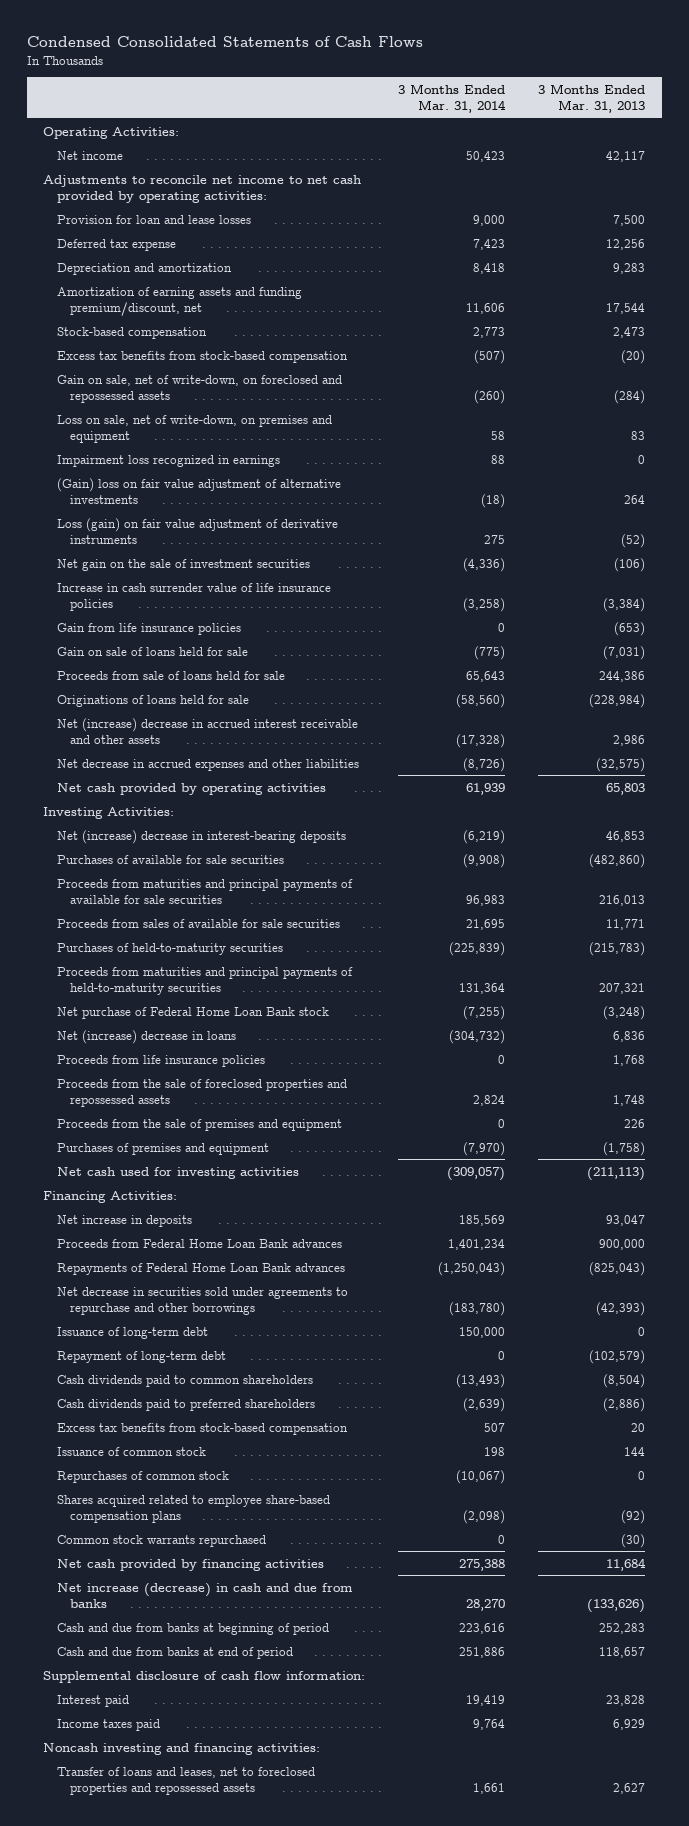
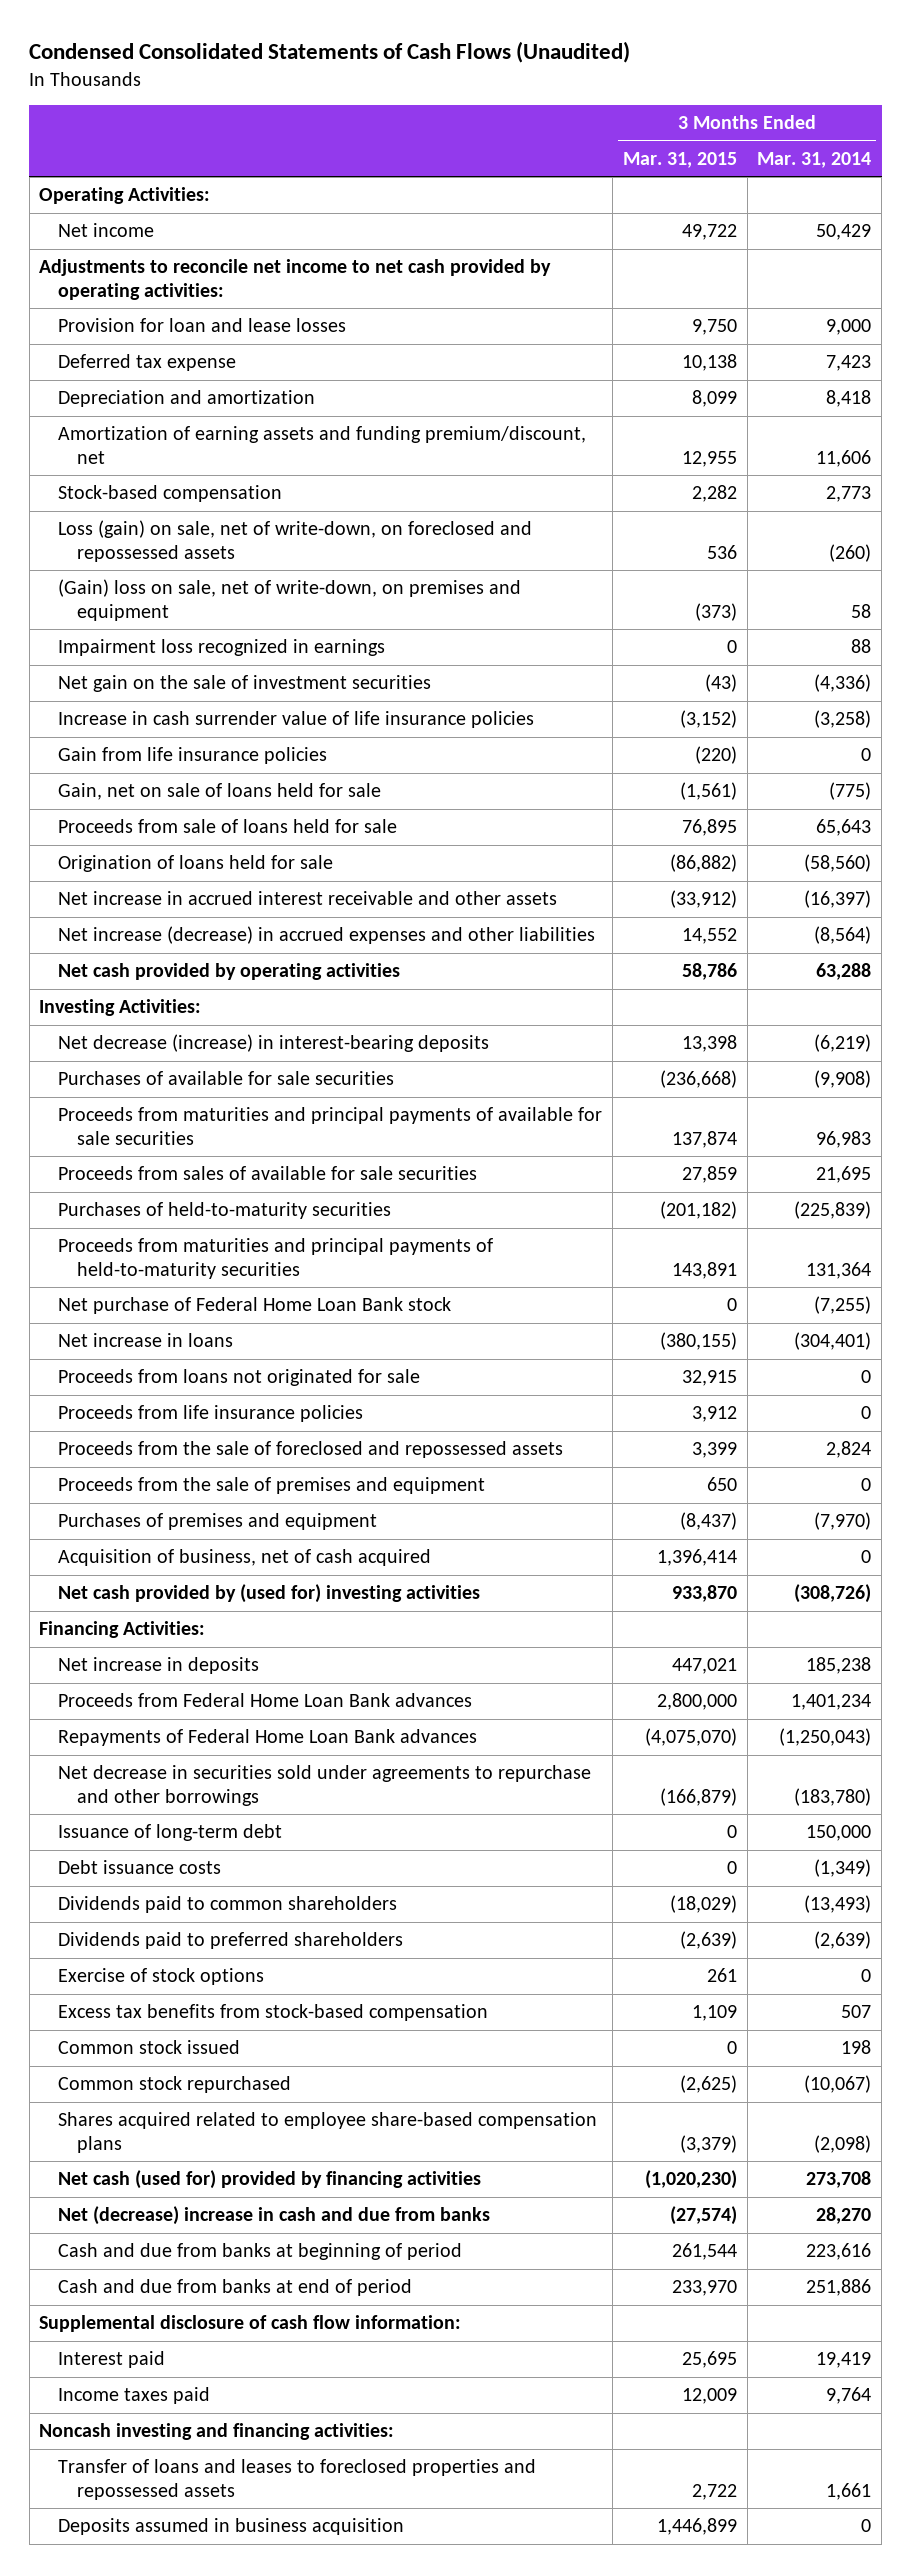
[26,36,423,48] Condensed Consolidated Statements of Cash Flows -> [29,41,631,64] Condensed Consolidated Statements of Cash Flows (Unaudited)
[538,84,646,114] 3 Months Ended Mar. 31, 2013 -> none
none -> [622,151,737,168] Mar. 31, 2015
[466,150,506,162] 50,423 -> [816,224,872,241] 50,429
[56,350,348,363] Excess tax benefits from stock-based compensation -> none
[56,374,342,403] Gain on sale, net of write-down, on foreclosed and repossessed assets -> [58,520,533,562] Loss (gain) on sale, net of write-down, on foreclosed and repossessed assets
[56,414,332,443] Loss on sale, net of write-down, on premises and equipment -> [58,579,522,621] (Gain) loss on sale, net of write-down, on premises and equipment
[56,477,341,504] (Gain) loss on fair value adjustment of alternative investments -> none
[56,517,338,544] Loss (gain) on fair value adjustment of derivative instruments -> none
[56,646,248,656] Gain on sale of loans held for sale -> [58,783,382,801] Gain, net on sale of loans held for sale
[56,694,249,707] Originations of loans held for sale -> [58,855,334,873] Origination of loans held for sale
[56,717,358,744] Net (increase) decrease in accrued interest receivable and other assets -> [58,891,558,906] Net increase in accrued interest receivable and other assets
[456,733,506,748] (17,328) -> [804,890,872,909] (16,397)
[56,758,359,771] Net decrease in accrued expenses and other liabilities -> [58,926,596,945] Net increase (decrease) in accrued expenses and other liabilities
[463,757,506,772] (8,726) -> [814,926,872,945] (8,564)
[466,782,506,795] 61,939 -> [816,963,872,981] 63,288
[56,829,346,844] Net (increase) decrease in interest-bearing deposits -> [58,1034,490,1053] Net decrease (increase) in interest-bearing deposits
[56,1029,236,1044] Net (increase) decrease in loans -> [58,1333,234,1348] Net increase in loans
[449,1029,506,1044] (304,732) -> [794,1332,872,1351] (304,401)
none -> [58,1369,421,1387] Proceeds from loans not originated for sale
[56,1078,347,1107] Proceeds from the sale of foreclosed properties and repossessed assets -> [58,1441,564,1459] Proceeds from the sale of foreclosed and repossessed assets
none -> [58,1549,432,1567] Acquisition of business, net of cash acquired
[56,1166,299,1179] Net cash used for investing activities -> [58,1584,481,1604] Net cash provided by (used for) investing activities
[447,1166,506,1181] (309,057) -> [794,1584,872,1604] (308,726)
[459,1214,506,1226] 185,569 -> [806,1657,872,1675] 185,238
[56,1350,226,1363] Repayment of long-term debt -> none
none -> [58,1860,222,1875] Debt issuance costs
[56,1374,313,1387] Cash dividends paid to common shareholders -> [58,1896,398,1914] Dividends paid to common shareholders
[56,1398,315,1411] Cash dividends paid to preferred shareholders -> [58,1932,404,1950] Dividends paid to preferred shareholders
none -> [58,1968,265,1986] Exercise of stock options
[56,1446,206,1456] Issuance of common stock -> [58,2040,241,2055] Common stock issued
[56,1470,229,1483] Repurchases of common stock -> [58,2076,292,2094] Common stock repurchased
[56,1534,266,1547] Common stock warrants repurchased -> none
[56,1558,324,1571] Net cash provided by financing activities -> [58,2170,482,2190] Net cash (used for) provided by financing activities
[459,1558,506,1571] 275,388 -> [806,2171,872,2189] 273,708
[56,1582,353,1608] Net increase (decrease) in cash and due from banks -> [58,2206,491,2226] Net (decrease) increase in cash and due from banks
[56,1766,315,1795] Transfer of loans and leases, net to foreclosed properties and repossessed assets -> [58,2459,537,2500] Transfer of loans and leases to foreclosed properties and repossessed assets
none -> [58,2518,405,2536] Deposits assumed in business acquisition

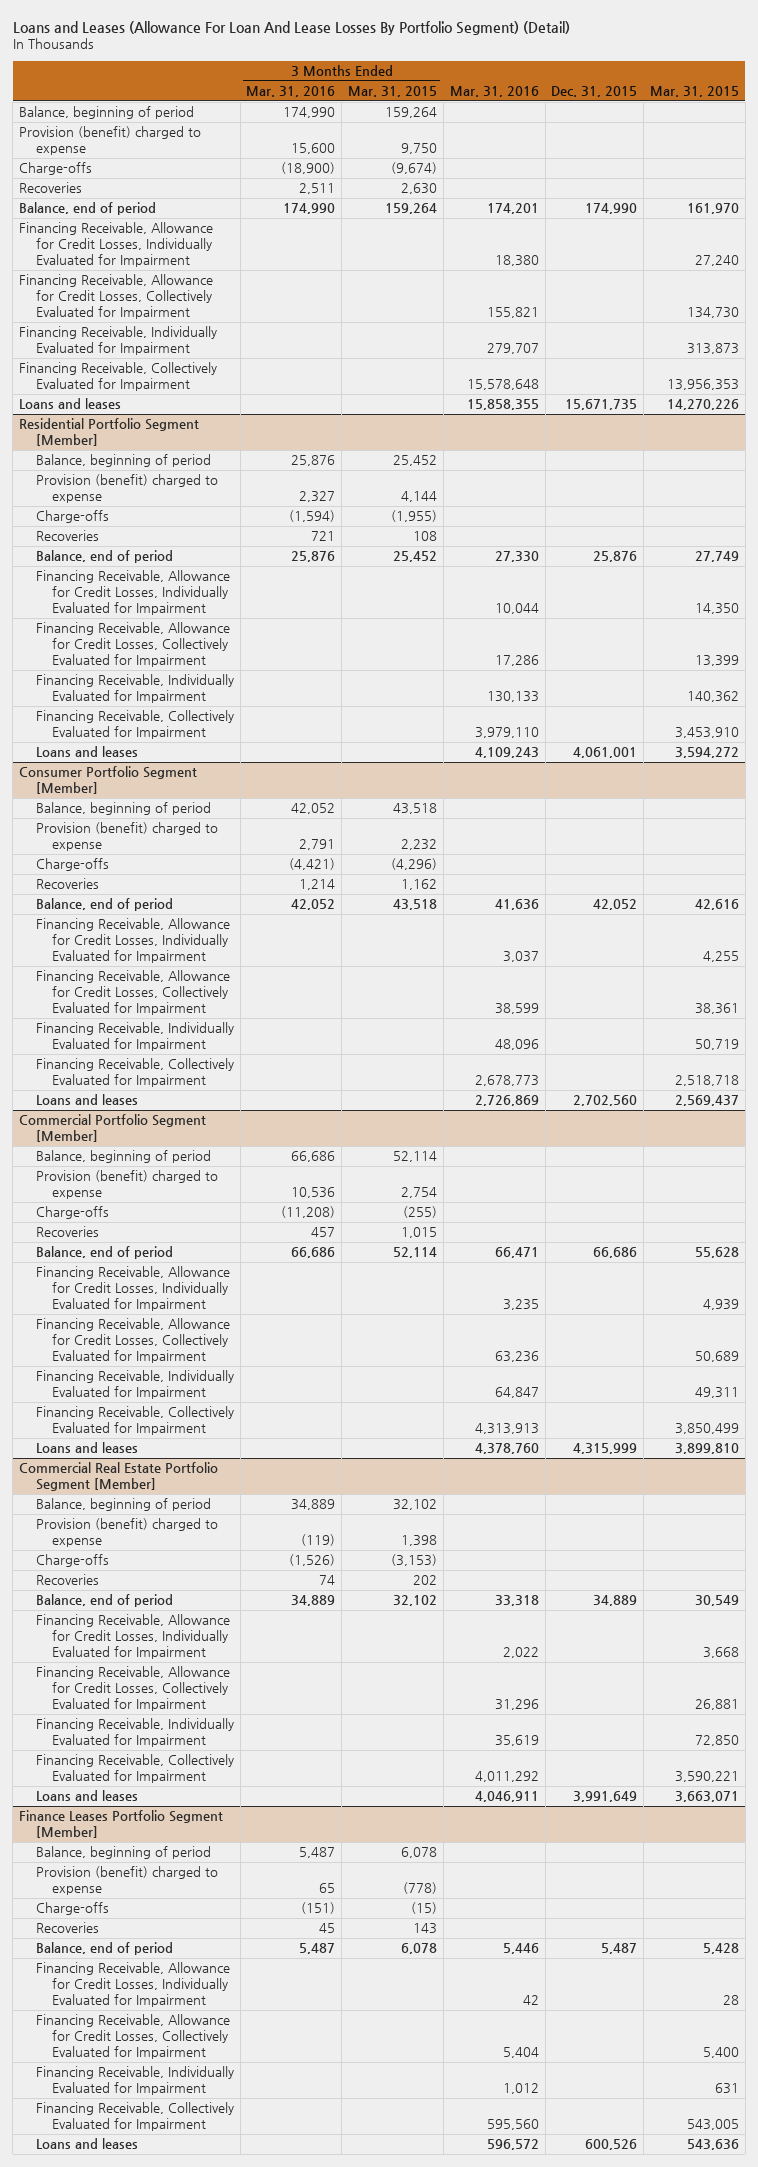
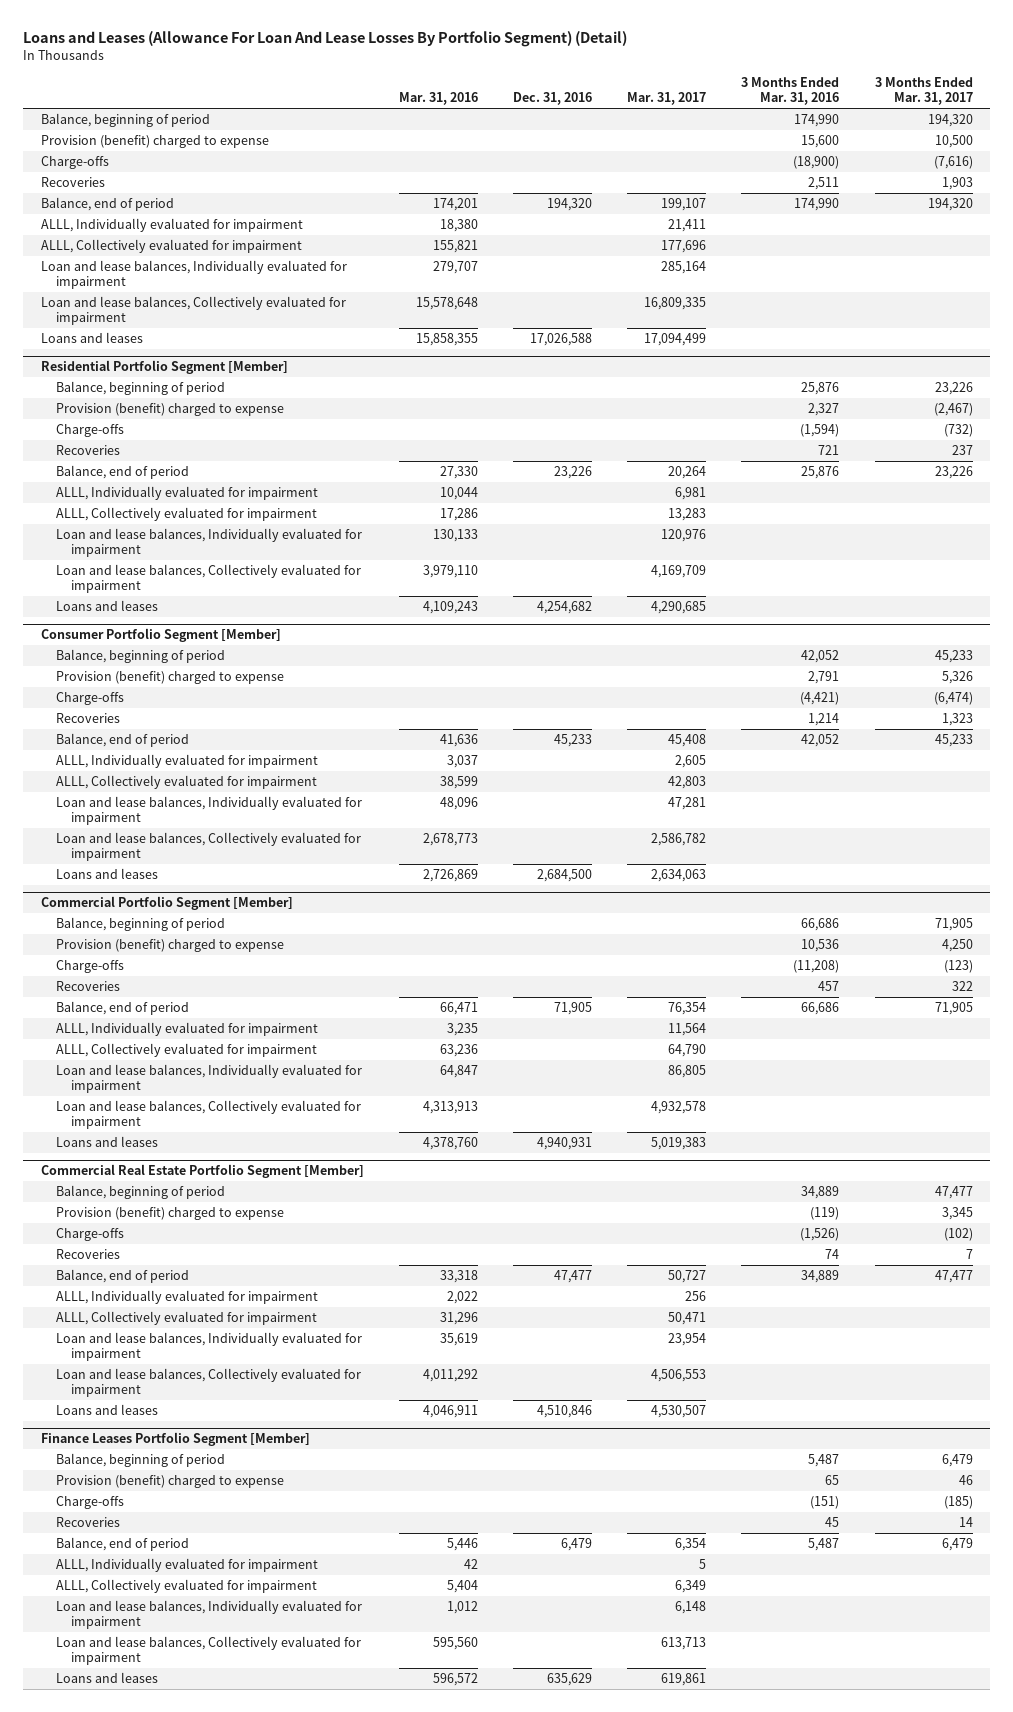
[348,85,438,97] Mar. 31, 2015 -> none
[551,85,638,97] Dec. 31, 2015 -> none
[650,85,740,97] Mar. 31, 2015 -> none
none -> [513,92,593,106] Dec. 31, 2016
none -> [627,92,707,106] Mar. 31, 2017
none -> [874,77,973,106] 3 Months Ended Mar. 31, 2017
[19,222,214,267] Financing Receivable, Allowance for Credit Losses, Individually Evaluated for Impairment -> [40,218,303,233] ALLL, Individually evaluated for impairment
[19,274,214,319] Financing Receivable, Allowance for Credit Losses, Collectively Evaluated for Impairment -> [40,239,302,254] ALLL, Collectively evaluated for impairment
[19,326,218,356] Financing Receivable, Individually Evaluated for Impairment -> [40,260,347,289] Loan and lease balances, Individually evaluated for impairment
[19,362,218,392] Financing Receivable, Collectively Evaluated for Impairment -> [40,296,346,325] Loan and lease balances, Collectively evaluated for impairment
[35,570,230,615] Financing Receivable, Allowance for Credit Losses, Individually Evaluated for Impairment -> [55,486,318,501] ALLL, Individually evaluated for impairment
[35,622,230,667] Financing Receivable, Allowance for Credit Losses, Collectively Evaluated for Impairment -> [55,507,317,522] ALLL, Collectively evaluated for impairment
[35,674,234,704] Financing Receivable, Individually Evaluated for Impairment -> [55,528,362,557] Loan and lease balances, Individually evaluated for impairment
[35,710,234,740] Financing Receivable, Collectively Evaluated for Impairment -> [55,564,361,593] Loan and lease balances, Collectively evaluated for impairment
[35,918,230,963] Financing Receivable, Allowance for Credit Losses, Individually Evaluated for Impairment -> [55,754,318,769] ALLL, Individually evaluated for impairment
[35,970,230,1015] Financing Receivable, Allowance for Credit Losses, Collectively Evaluated for Impairment -> [55,775,317,790] ALLL, Collectively evaluated for impairment
[35,1022,234,1052] Financing Receivable, Individually Evaluated for Impairment -> [55,796,362,825] Loan and lease balances, Individually evaluated for impairment
[35,1058,234,1088] Financing Receivable, Collectively Evaluated for Impairment -> [55,832,361,861] Loan and lease balances, Collectively evaluated for impairment
[35,1266,230,1311] Financing Receivable, Allowance for Credit Losses, Individually Evaluated for Impairment -> [55,1022,318,1037] ALLL, Individually evaluated for impairment
[35,1318,230,1363] Financing Receivable, Allowance for Credit Losses, Collectively Evaluated for Impairment -> [55,1043,317,1058] ALLL, Collectively evaluated for impairment
[35,1370,234,1400] Financing Receivable, Individually Evaluated for Impairment -> [55,1064,362,1093] Loan and lease balances, Individually evaluated for impairment
[35,1406,234,1436] Financing Receivable, Collectively Evaluated for Impairment -> [55,1100,361,1129] Loan and lease balances, Collectively evaluated for impairment
[35,1614,230,1659] Financing Receivable, Allowance for Credit Losses, Individually Evaluated for Impairment -> [55,1290,318,1305] ALLL, Individually evaluated for impairment
[35,1666,230,1711] Financing Receivable, Allowance for Credit Losses, Collectively Evaluated for Impairment -> [55,1311,317,1326] ALLL, Collectively evaluated for impairment
[35,1718,234,1748] Financing Receivable, Individually Evaluated for Impairment -> [55,1332,362,1361] Loan and lease balances, Individually evaluated for impairment
[35,1754,234,1784] Financing Receivable, Collectively Evaluated for Impairment -> [55,1368,361,1397] Loan and lease balances, Collectively evaluated for impairment
[35,1962,230,2007] Financing Receivable, Allowance for Credit Losses, Individually Evaluated for Impairment -> [55,1558,318,1573] ALLL, Individually evaluated for impairment
[35,2014,230,2059] Financing Receivable, Allowance for Credit Losses, Collectively Evaluated for Impairment -> [55,1579,317,1594] ALLL, Collectively evaluated for impairment
[35,2066,234,2096] Financing Receivable, Individually Evaluated for Impairment -> [55,1600,362,1629] Loan and lease balances, Individually evaluated for impairment
[35,2102,234,2132] Financing Receivable, Collectively Evaluated for Impairment -> [55,1636,361,1665] Loan and lease balances, Collectively evaluated for impairment

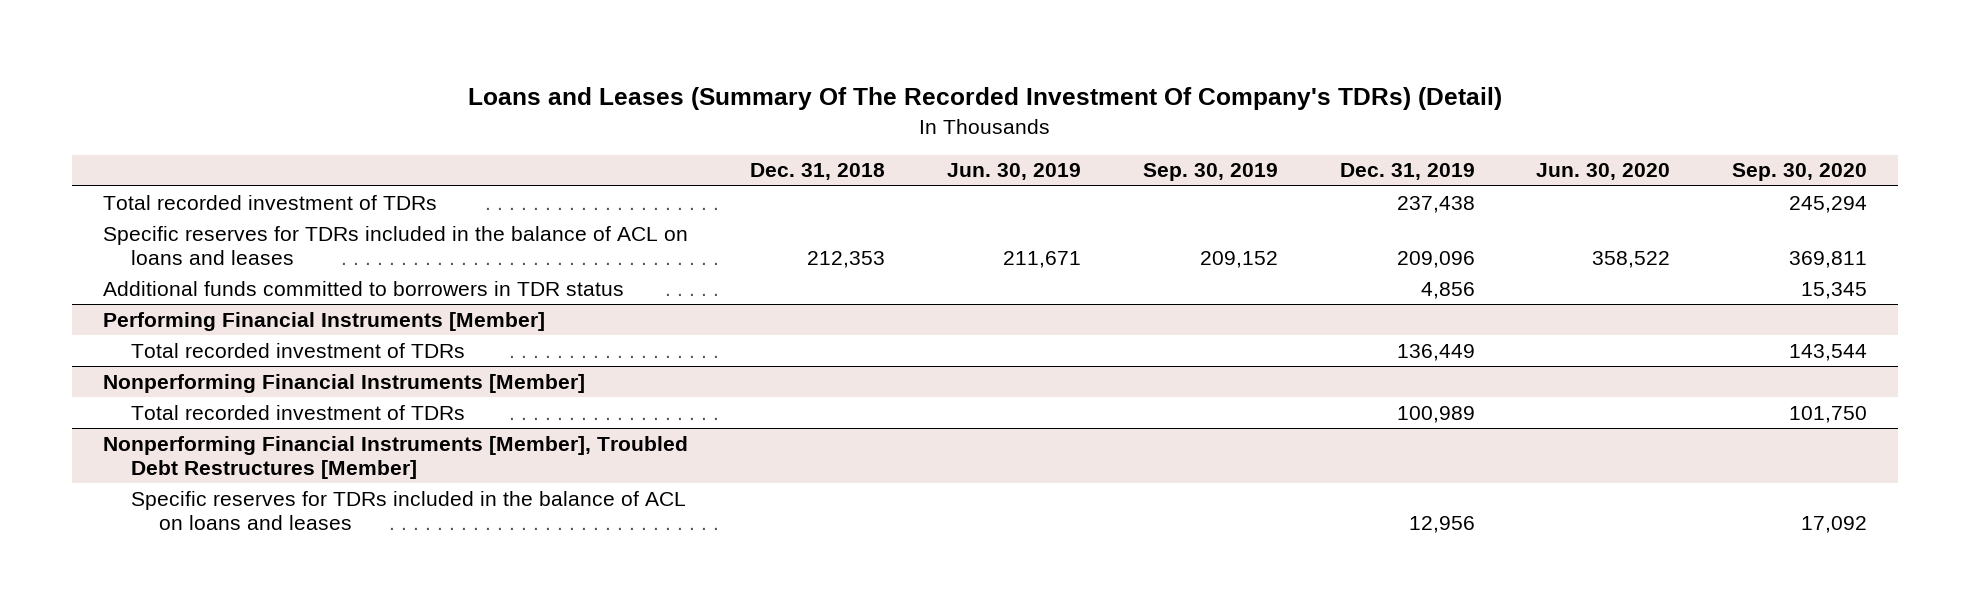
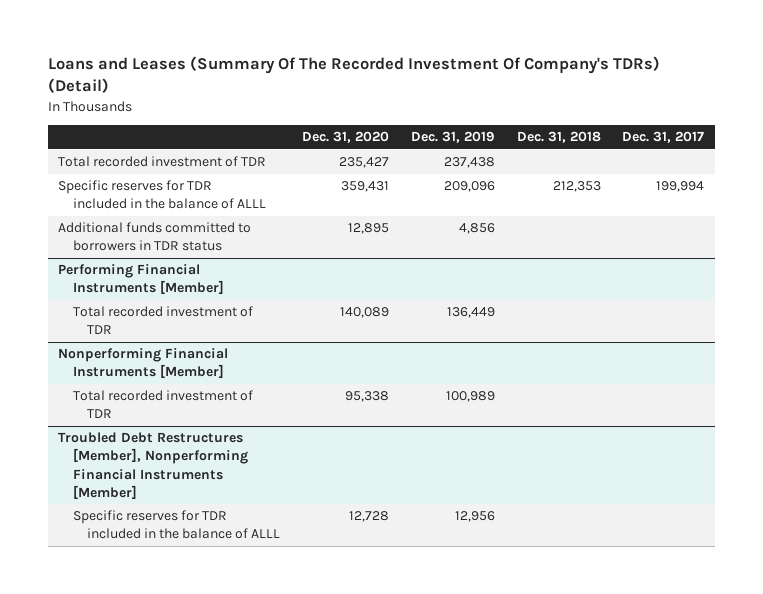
[946,163,1081,181] Jun. 30, 2019 -> none
[1142,163,1278,182] Sep. 30, 2019 -> none
[1536,163,1671,181] Jun. 30, 2020 -> none
[1732,163,1868,182] Sep. 30, 2020 -> none
none -> [302,131,390,144] Dec. 31, 2020
none -> [622,131,705,144] Dec. 31, 2017
[103,194,438,210] Total recorded investment of TDRs -> [58,156,267,168] Total recorded investment of TDR
[103,225,689,266] Specific reserves for TDRs included in the balance of ACL on loans and leases -> [58,180,266,210] Specific reserves for TDR included in the balance of ALLL
[130,342,465,358] Total recorded investment of TDRs -> [72,306,253,335] Total recorded investment of TDR
[130,404,465,420] Total recorded investment of TDRs -> [72,390,253,419] Total recorded investment of TDR
[103,435,689,480] Nonperforming Financial Instruments [Member], Troubled Debt Restructures [Member] -> [58,432,248,499] Troubled Debt Restructures [Member], Nonperforming Financial Instruments [Member]
[130,490,686,531] Specific reserves for TDRs included in the balance of ACL on loans and leases -> [72,510,281,540] Specific reserves for TDR included in the balance of ALLL

